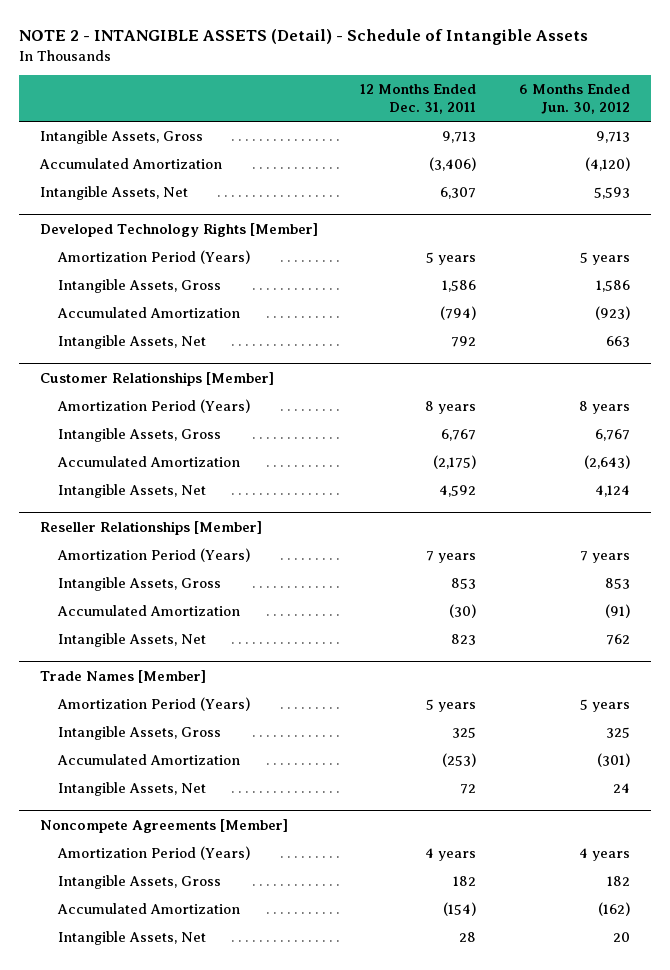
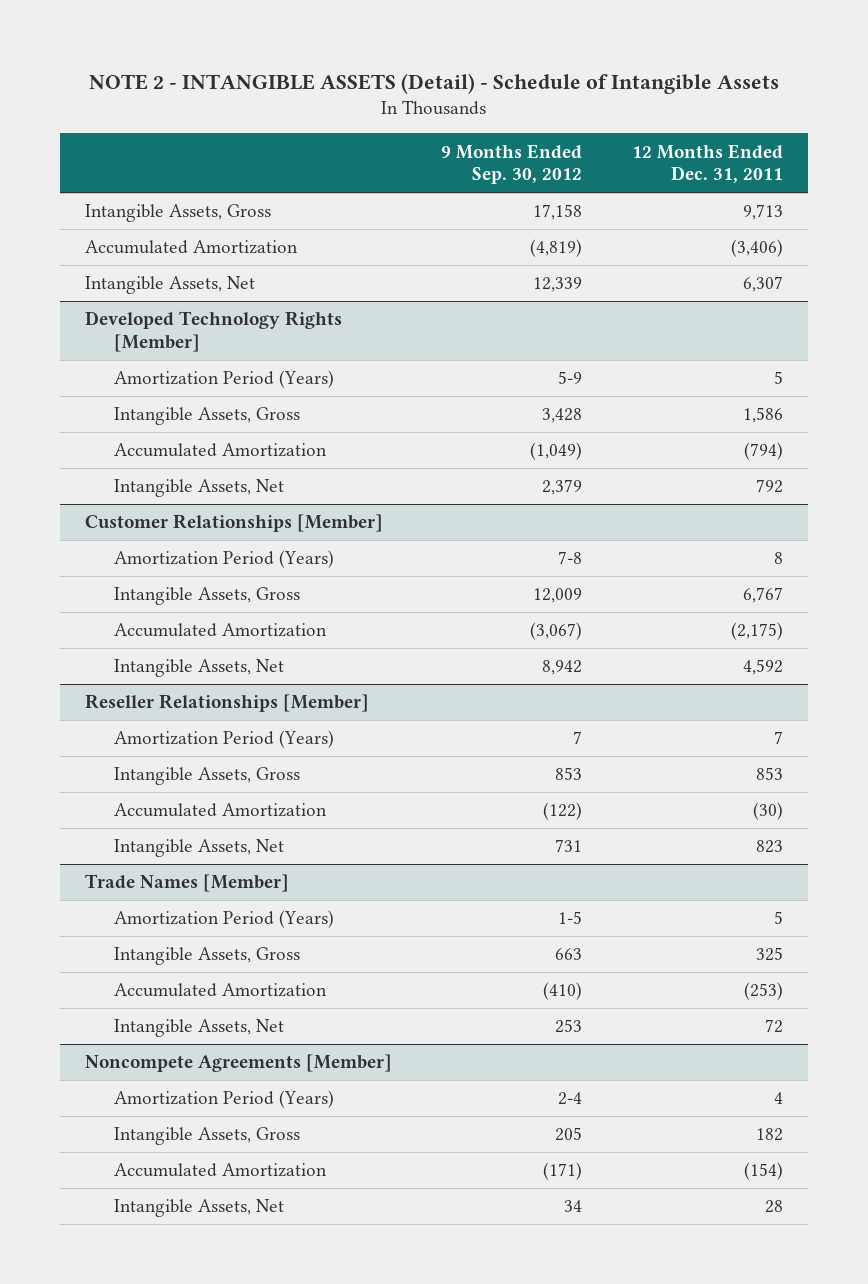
[518,84,630,115] 6 Months Ended Jun. 30, 2012 -> none
none -> [441,143,583,185] 9 Months Ended Sep. 30, 2012
[426,252,477,266] 5 years -> [774,371,784,385] 5
[425,401,477,415] 8 years -> [774,552,784,565] 8
[426,551,477,564] 7 years -> [774,731,784,745] 7
[426,699,477,713] 5 years -> [774,911,784,925] 5
[425,848,477,862] 4 years -> [774,1092,784,1105] 4

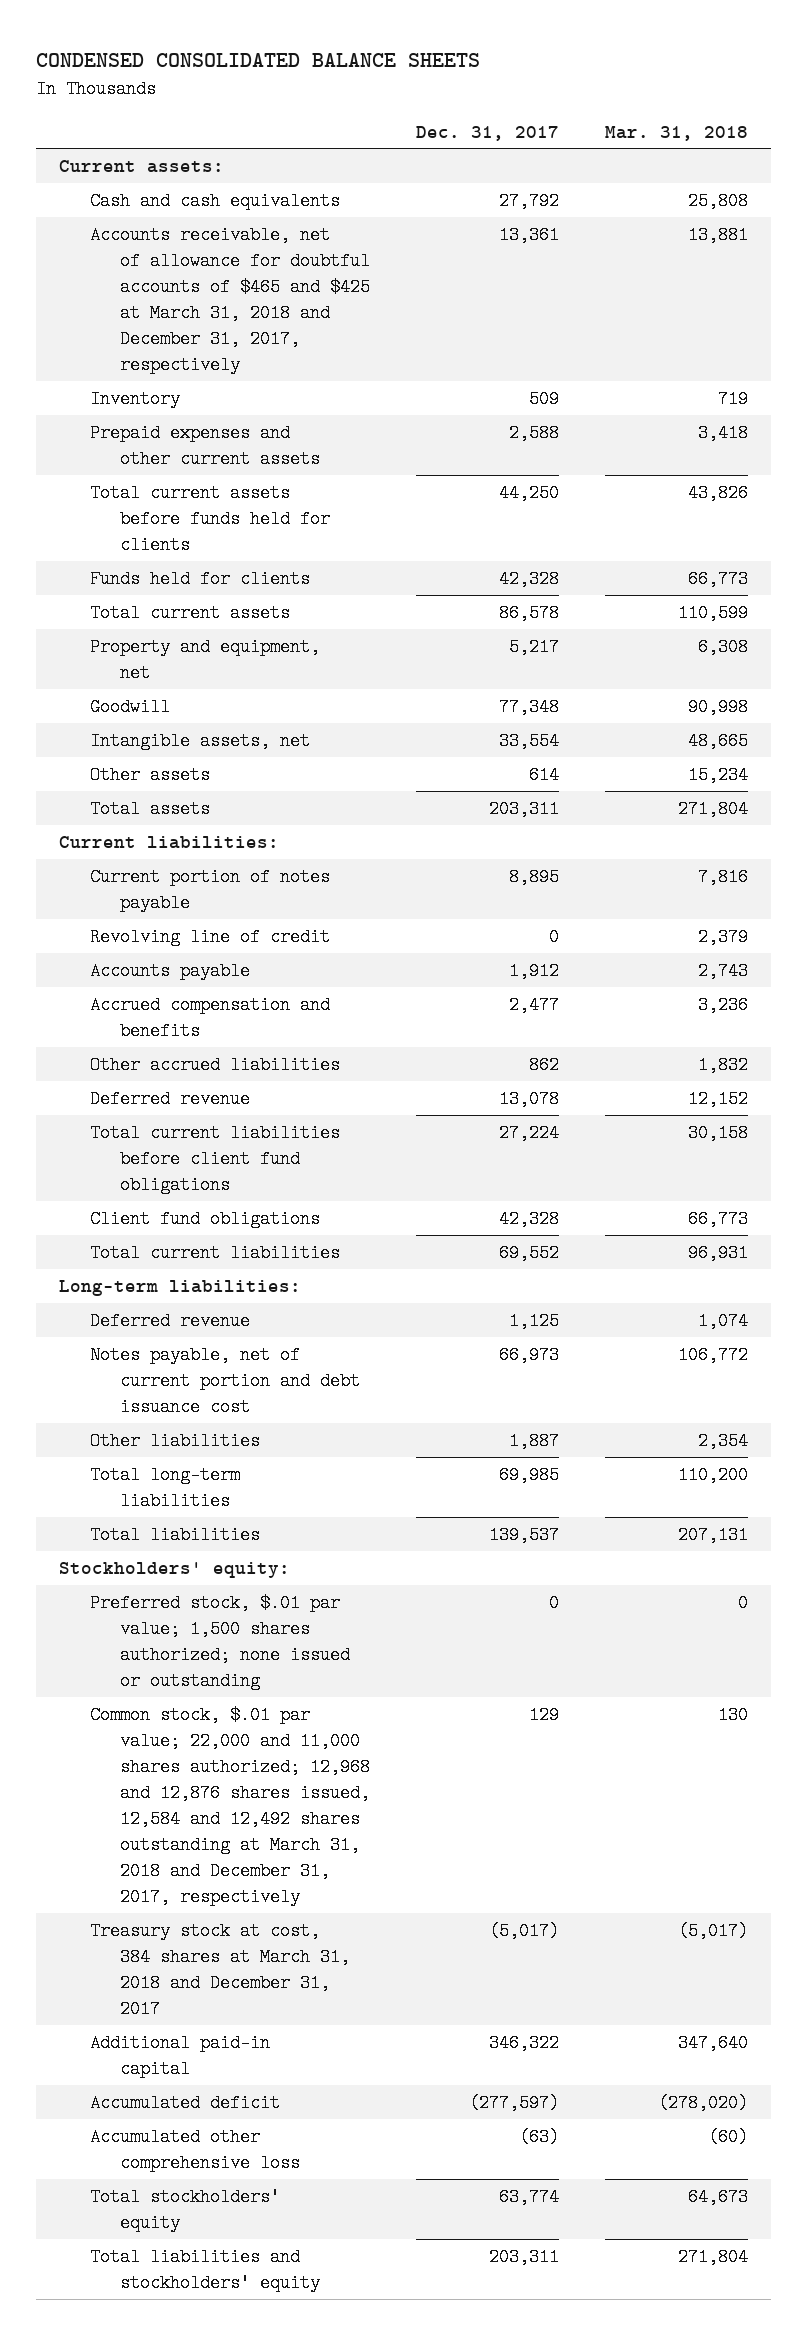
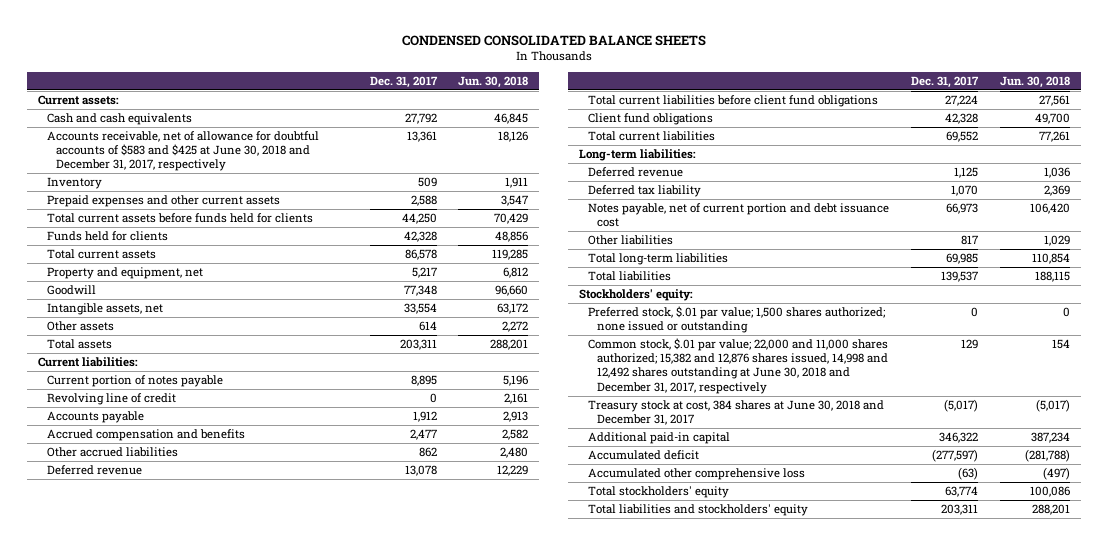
[605,125,749,141] Mar. 31, 2018 -> none
none -> [458,75,529,88] Jun. 30, 2018
[89,226,371,375] Accounts receivable, net of allowance for doubtful accounts of $465 and $425 at March 31, 2018 and December 31, 2017, respectively -> [46,131,319,172] Accounts receivable, net of allowance for doubtful accounts of $583 and $425 at June 30, 2018 and December 31, 2017, respectively
none -> [588,185,702,198] Deferred tax liability
[509,1432,560,1451] 1,887 -> [960,235,978,246] 817
[89,1706,371,1907] Common stock, $.01 par value; 22,000 and 11,000 shares authorized; 12,968 and 12,876 shares issued, 12,584 and 12,492 shares outstanding at March 31, 2018 and December 31, 2017, respectively -> [588,338,889,394] Common stock, $.01 par value; 22,000 and 11,000 shares authorized; 15,382 and 12,876 shares issued, 14,998 and 12,492 shares outstanding at June 30, 2018 and December 31, 2017, respectively
[89,1922,351,2019] Treasury stock at cost, 384 shares at March 31, 2018 and December 31, 2017 -> [588,400,885,426] Treasury stock at cost, 384 shares at June 30, 2018 and December 31, 2017

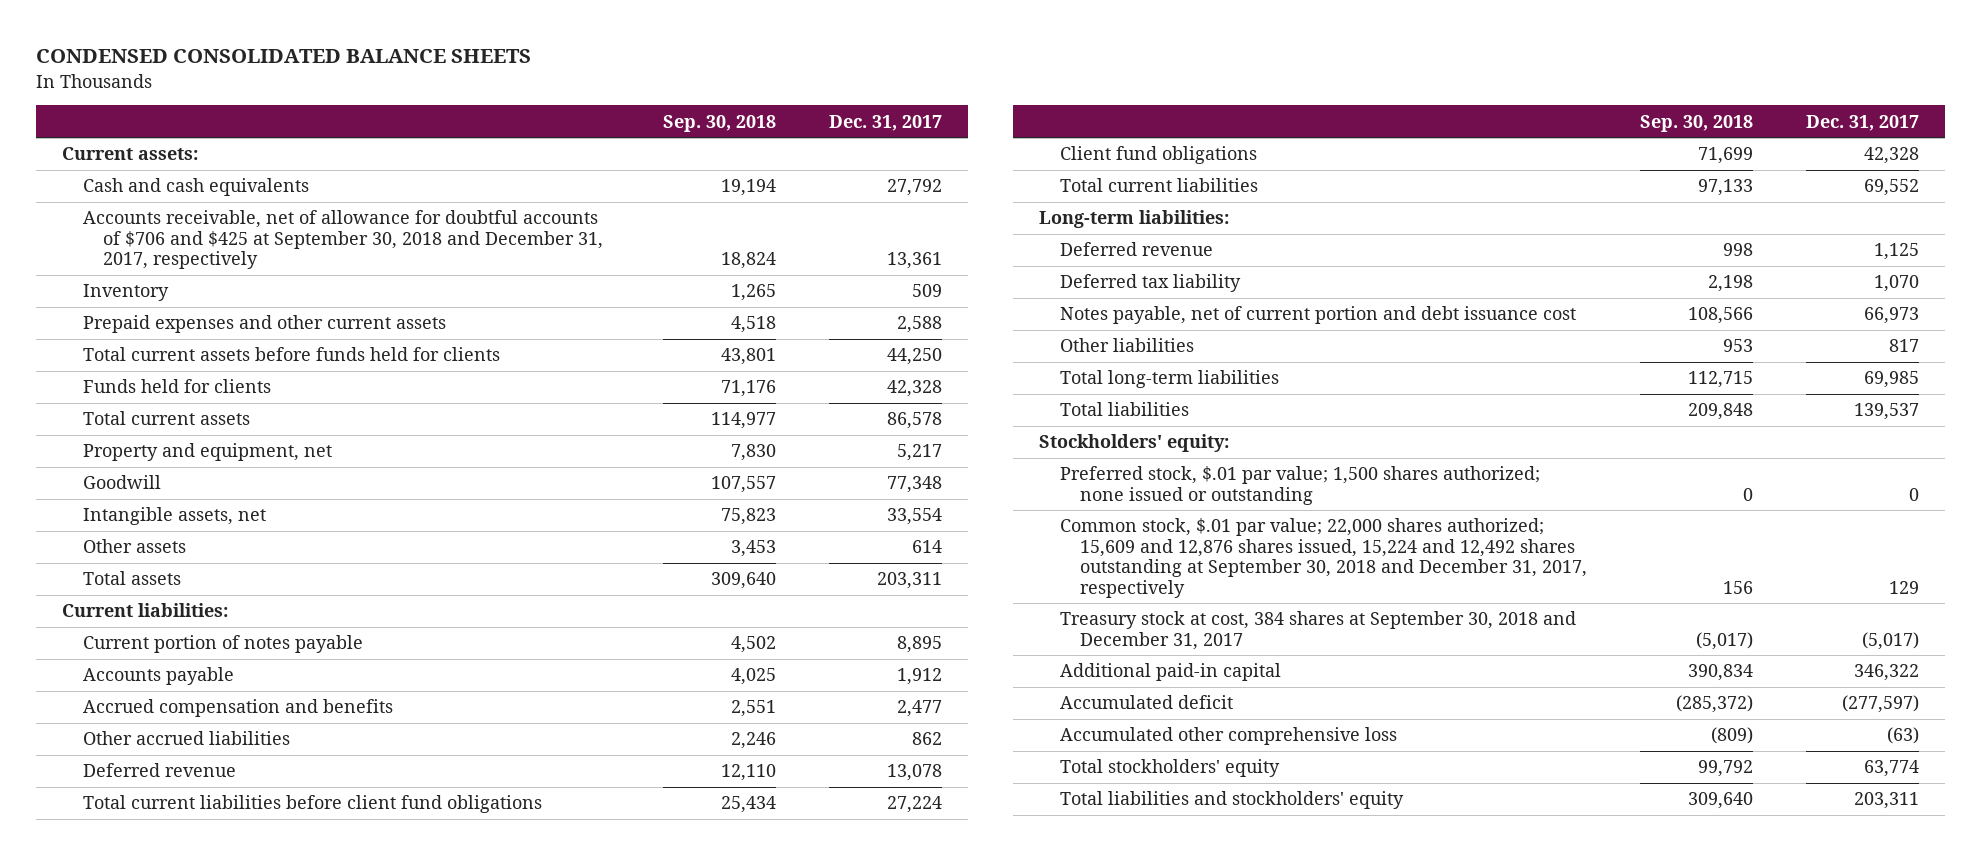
[458,75,529,88] Jun. 30, 2018 -> none
none -> [662,114,776,132] Sep. 30, 2018
[46,131,319,172] Accounts receivable, net of allowance for doubtful accounts of $583 and $425 at June 30, 2018 and December 31, 2017, respectively -> [82,210,604,270] Accounts receivable, net of allowance for doubtful accounts of $706 and $425 at September 30, 2018 and December 31, 2017, respectively
[46,393,176,406] Revolving line of credit -> none
[588,338,889,394] Common stock, $.01 par value; 22,000 and 11,000 shares authorized; 15,382 and 12,876 shares issued, 14,998 and 12,492 shares outstanding at June 30, 2018 and December 31, 2017, respectively -> [1059,518,1588,599] Common stock, $.01 par value; 22,000 shares authorized; 15,609 and 12,876 shares issued, 15,224 and 12,492 shares outstanding at September 30, 2018 and December 31, 2017, respectively
[588,400,885,426] Treasury stock at cost, 384 shares at June 30, 2018 and December 31, 2017 -> [1059,611,1576,650] Treasury stock at cost, 384 shares at September 30, 2018 and December 31, 2017

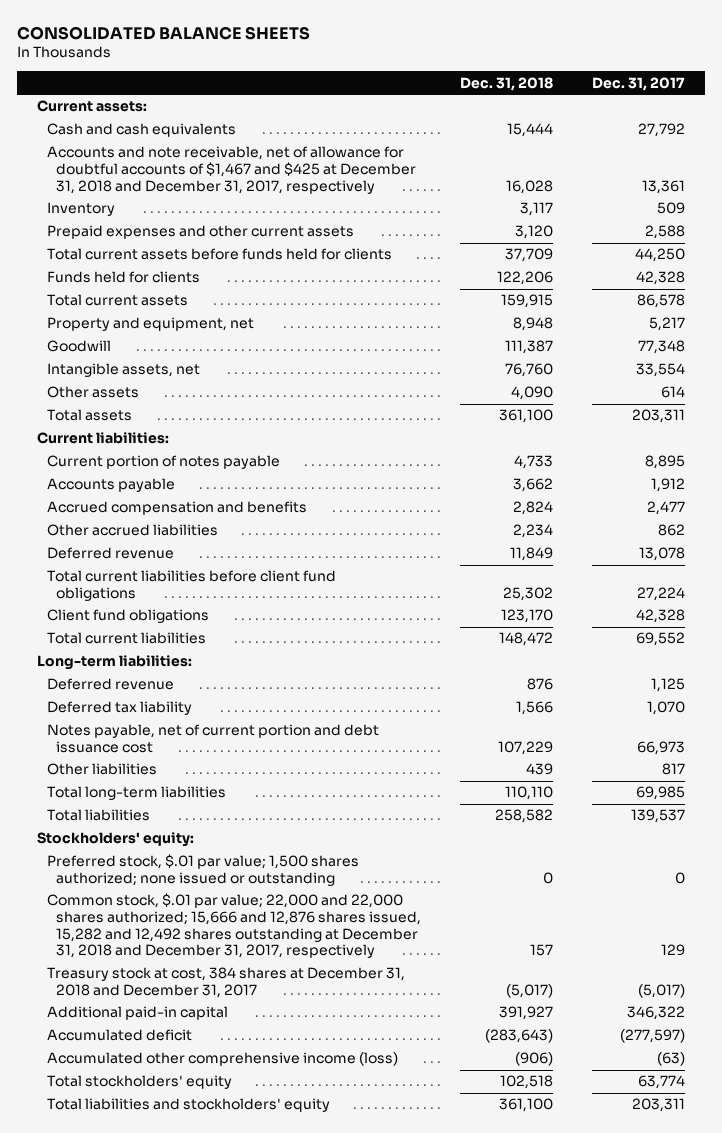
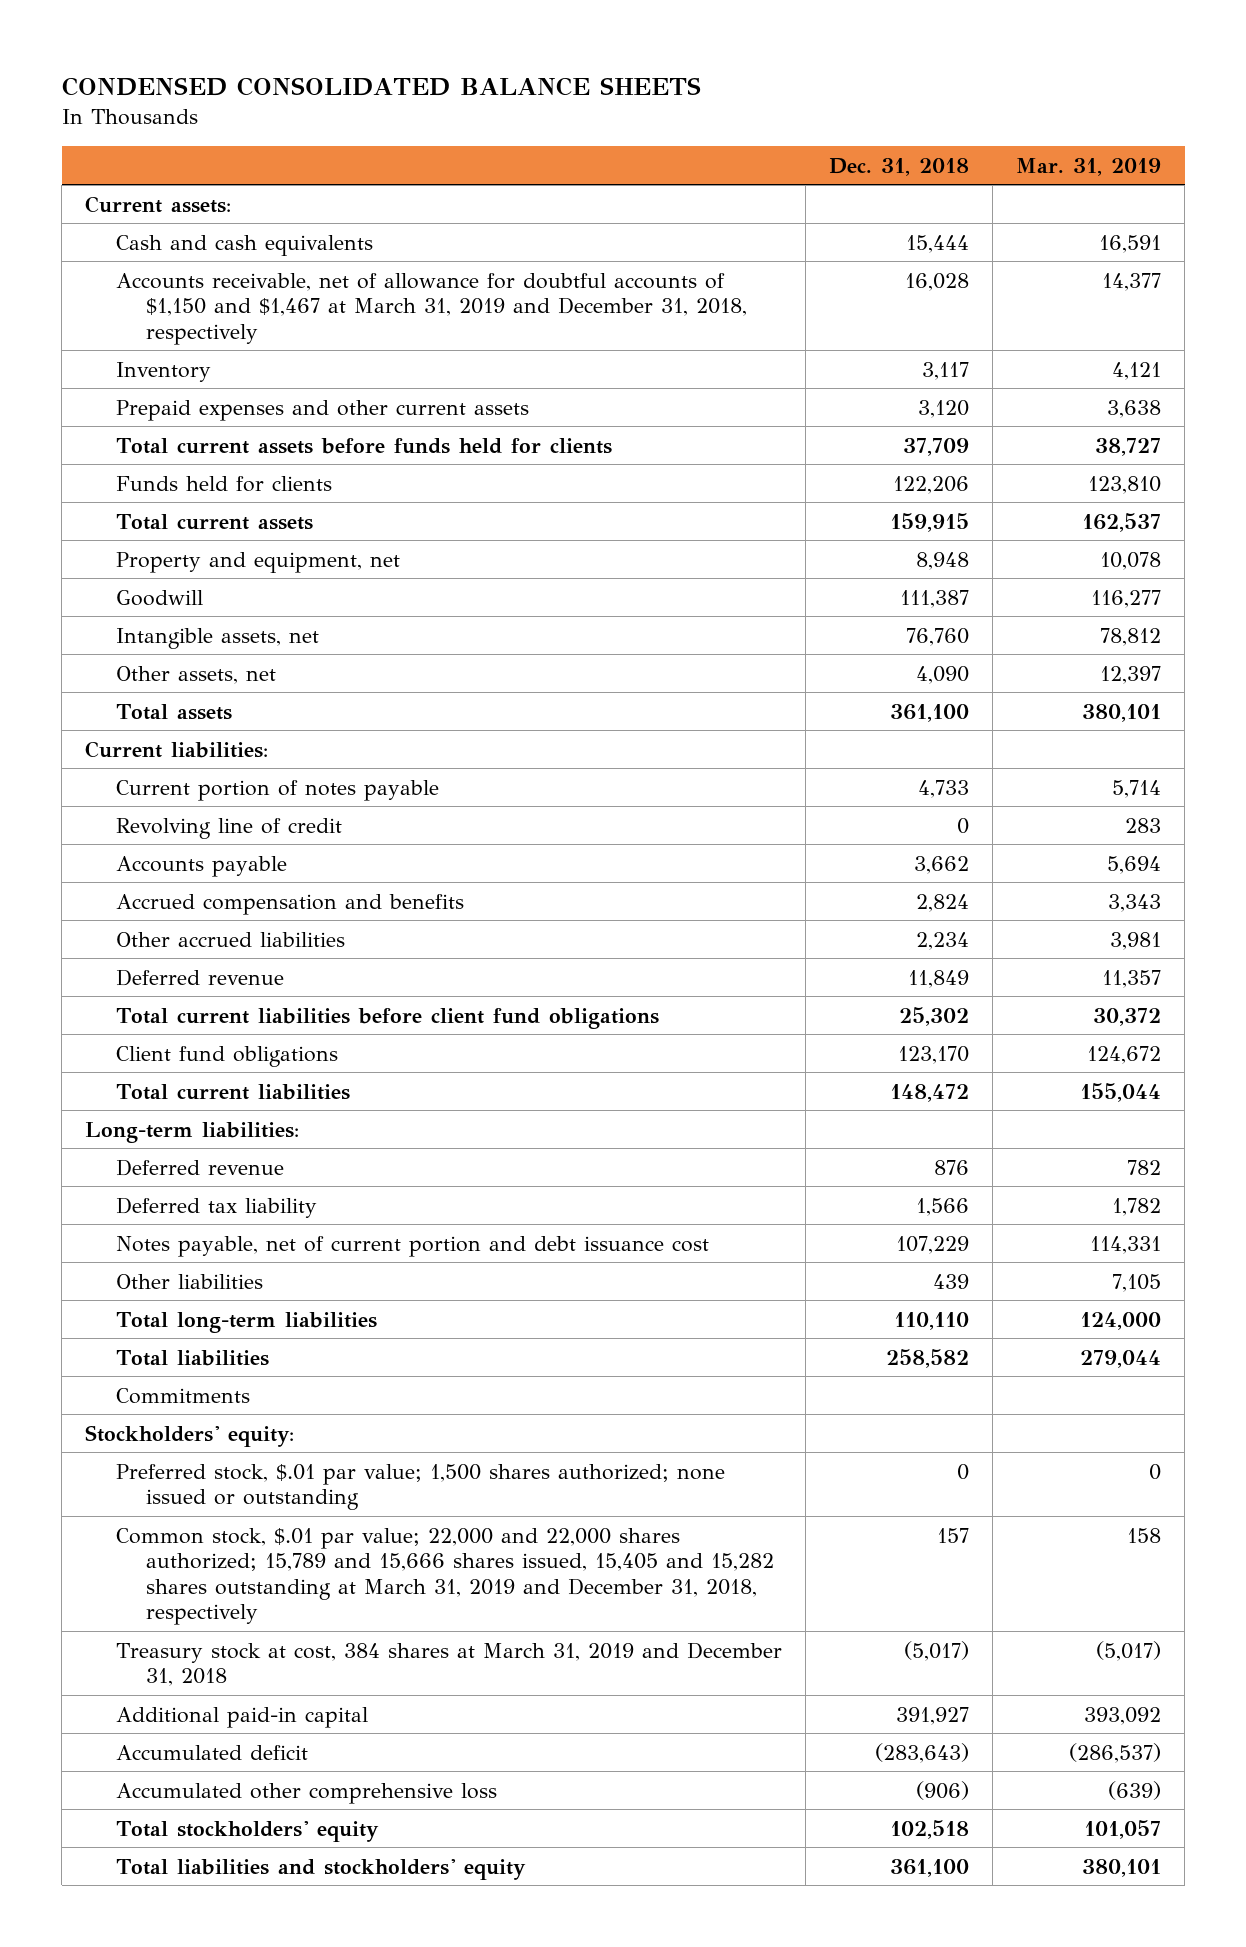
[17,25,311,40] CONSOLIDATED BALANCE SHEETS -> [61,77,701,97] CONDENSED CONSOLIDATED BALANCE SHEETS
[592,76,686,91] Dec. 31, 2017 -> none
none -> [1016,157,1162,176] Mar. 31, 2019
[46,146,417,194] Accounts and note receivable, net of allowance for doubtful accounts of $1,467 and $425 at December 31, 2018 and December 31, 2017, respectively -> [115,272,748,345] Accounts receivable, net of allowance for doubtful accounts of $1,150 and $1,467 at March 31, 2019 and December 31, 2018, respectively
[46,386,139,399] Other assets -> [115,665,276,684] Other assets, net
none -> [115,817,342,839] Revolving line of credit
none -> [115,1387,250,1404] Commitments
[46,893,422,959] Common stock, $.01 par value; 22,000 and 22,000 shares authorized; 15,666 and 12,876 shares issued, 15,282 and 12,492 shares outstanding at December 31, 2018 and December 31, 2017, respectively -> [115,1527,775,1626] Common stock, $.01 par value; 22,000 and 22,000 shares authorized; 15,789 and 15,666 shares issued, 15,405 and 15,282 shares outstanding at March 31, 2019 and December 31, 2018, respectively
[46,967,405,999] Treasury stock at cost, 384 shares at December 31, 2018 and December 31, 2017 -> [115,1641,782,1687] Treasury stock at cost, 384 shares at March 31, 2019 and December 31, 2018
[46,1052,398,1067] Accumulated other comprehensive income (loss) -> [115,1782,497,1804] Accumulated other comprehensive loss

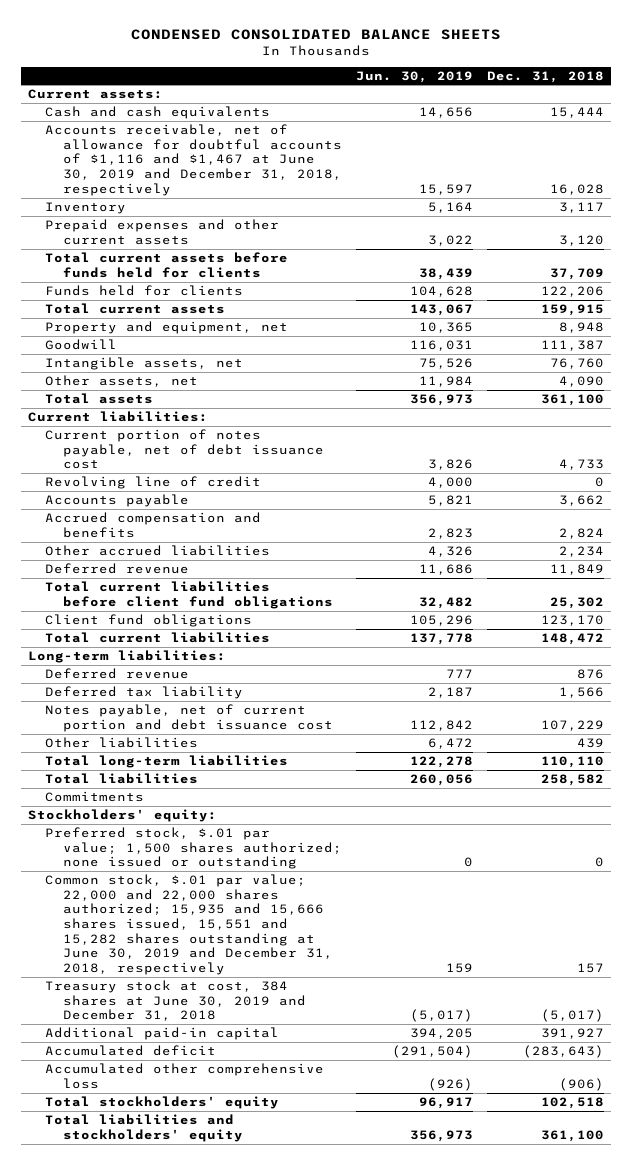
[1016,157,1162,176] Mar. 31, 2019 -> none
none -> [356,70,474,83] Jun. 30, 2019
[115,272,748,345] Accounts receivable, net of allowance for doubtful accounts of $1,150 and $1,467 at March 31, 2019 and December 31, 2018, respectively -> [45,124,343,196] Accounts receivable, net of allowance for doubtful accounts of $1,116 and $1,467 at June 30, 2019 and December 31, 2018, respectively
[115,779,439,801] Current portion of notes payable -> [45,429,325,470] Current portion of notes payable, net of debt issuance cost
[115,1527,775,1626] Common stock, $.01 par value; 22,000 and 22,000 shares authorized; 15,789 and 15,666 shares issued, 15,405 and 15,282 shares outstanding at March 31, 2019 and December 31, 2018, respectively -> [45,874,334,976] Common stock, $.01 par value; 22,000 and 22,000 shares authorized; 15,935 and 15,666 shares issued, 15,551 and 15,282 shares outstanding at June 30, 2019 and December 31, 2018, respectively
[115,1641,782,1687] Treasury stock at cost, 384 shares at March 31, 2019 and December 31, 2018 -> [45,980,307,1022] Treasury stock at cost, 384 shares at June 30, 2019 and December 31, 2018

